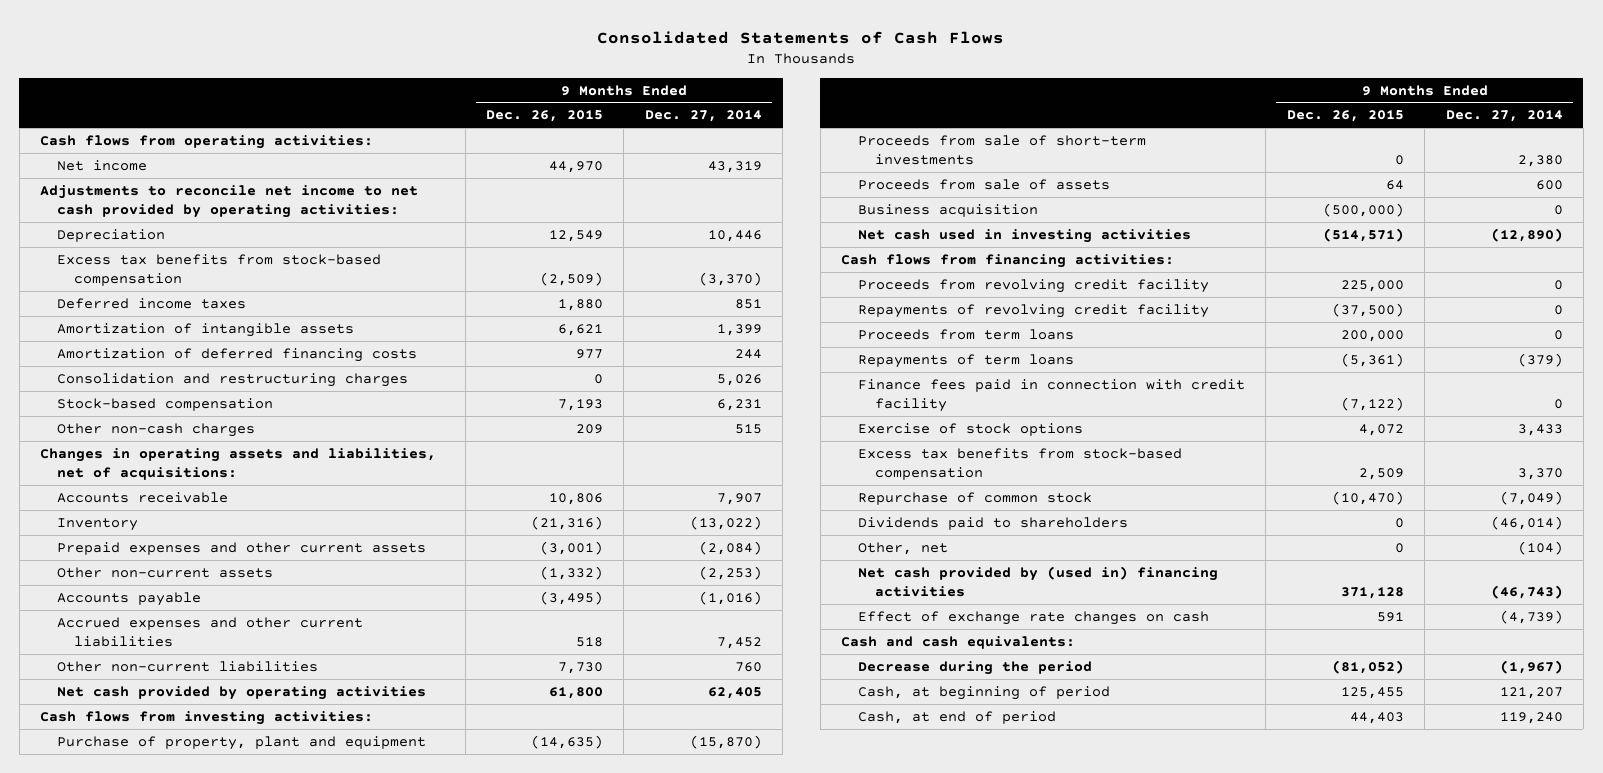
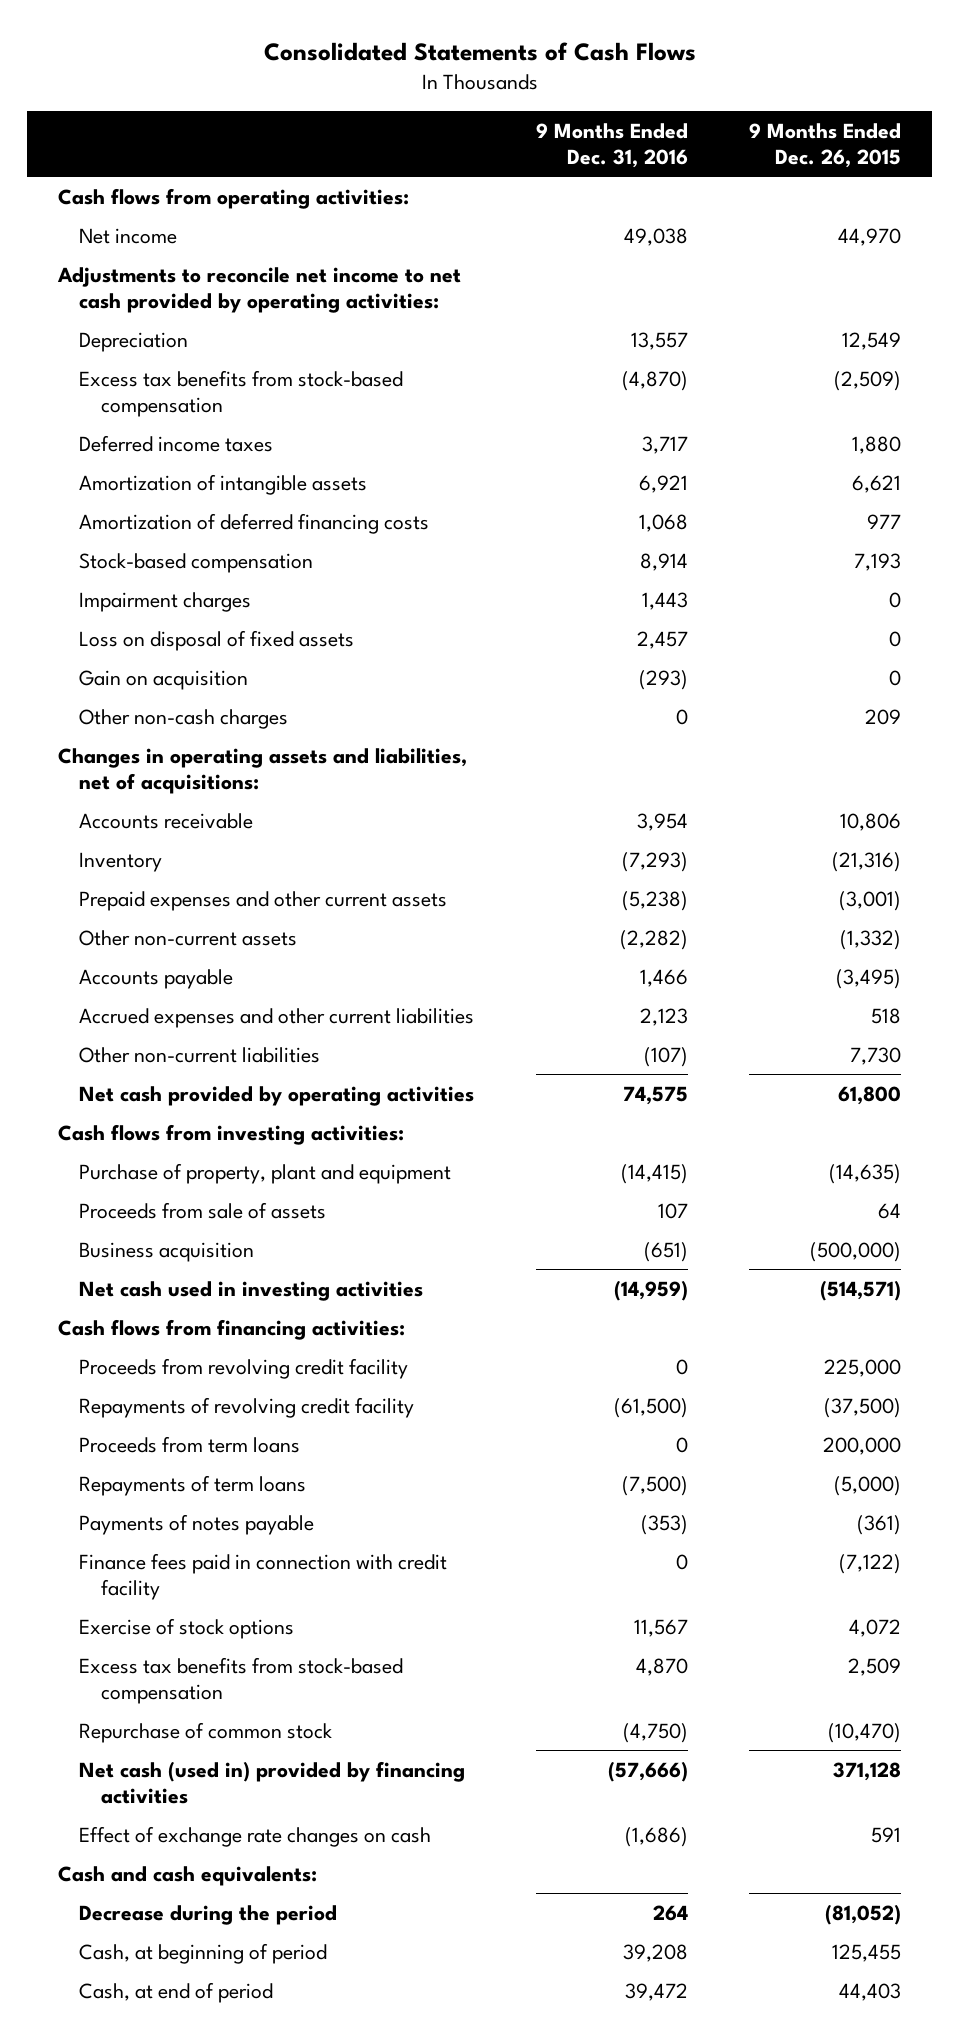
[644,110,762,123] Dec. 27, 2014 -> none
none -> [535,122,688,168] 9 Months Ended Dec. 31, 2016
[57,372,409,387] Consolidation and restructuring charges -> none
none -> [79,591,252,612] Impairment charges
none -> [79,629,355,651] Loss on disposal of fixed assets
none -> [79,669,249,690] Gain on acquisition
[858,134,1147,165] Proceeds from sale of short-term investments -> none
[1340,352,1404,367] (5,361) -> [834,1475,902,1496] (5,000)
none -> [79,1513,315,1535] Payments of notes payable
[858,516,1129,530] Dividends paid to shareholders -> none
[858,541,949,555] Other, net -> none
[858,565,1219,597] Net cash provided by (used in) financing activities -> [79,1760,466,1804] Net cash (used in) provided by financing activities

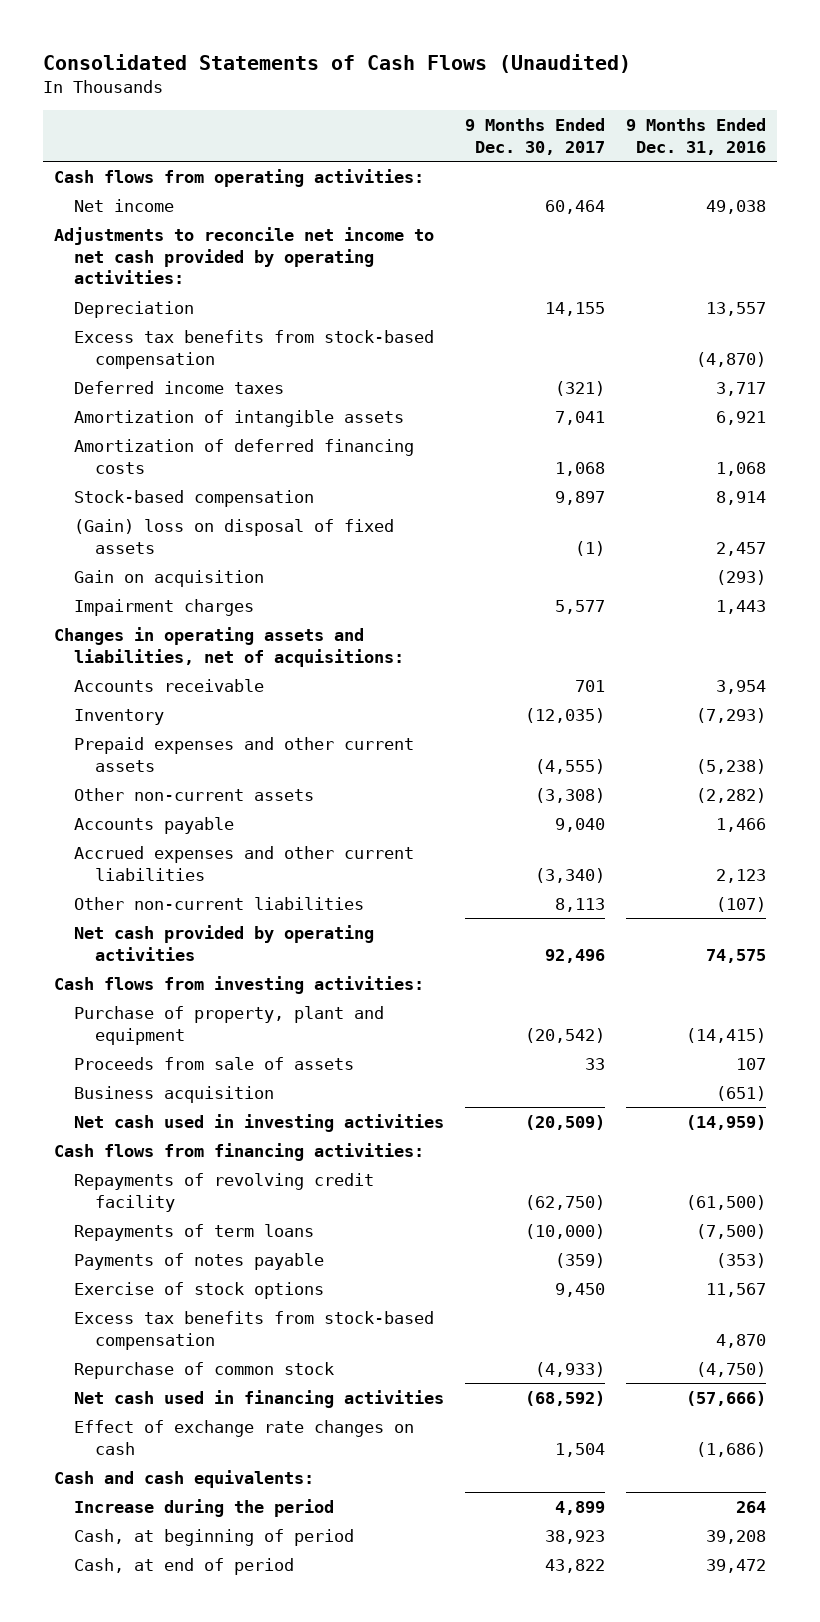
[263,42,696,62] Consolidated Statements of Cash Flows -> [43,54,632,74] Consolidated Statements of Cash Flows (Unaudited)
[749,122,902,168] 9 Months Ended Dec. 26, 2015 -> none
none -> [465,118,606,156] 9 Months Ended Dec. 30, 2017
[79,629,355,651] Loss on disposal of fixed assets -> [74,518,395,554] (Gain) loss on disposal of fixed assets
[79,708,289,729] Other non-cash charges -> none
[79,591,252,612] Impairment charges -> [74,598,255,616] Impairment charges
[79,1357,409,1379] Proceeds from revolving credit facility -> none
[79,1435,301,1453] Proceeds from term loans -> none
[79,1552,448,1600] Finance fees paid in connection with credit facility -> none
[79,1760,466,1804] Net cash (used in) provided by financing activities -> [74,1389,445,1408] Net cash used in financing activities
[79,1904,338,1925] Decrease during the period -> [74,1498,335,1517] Increase during the period

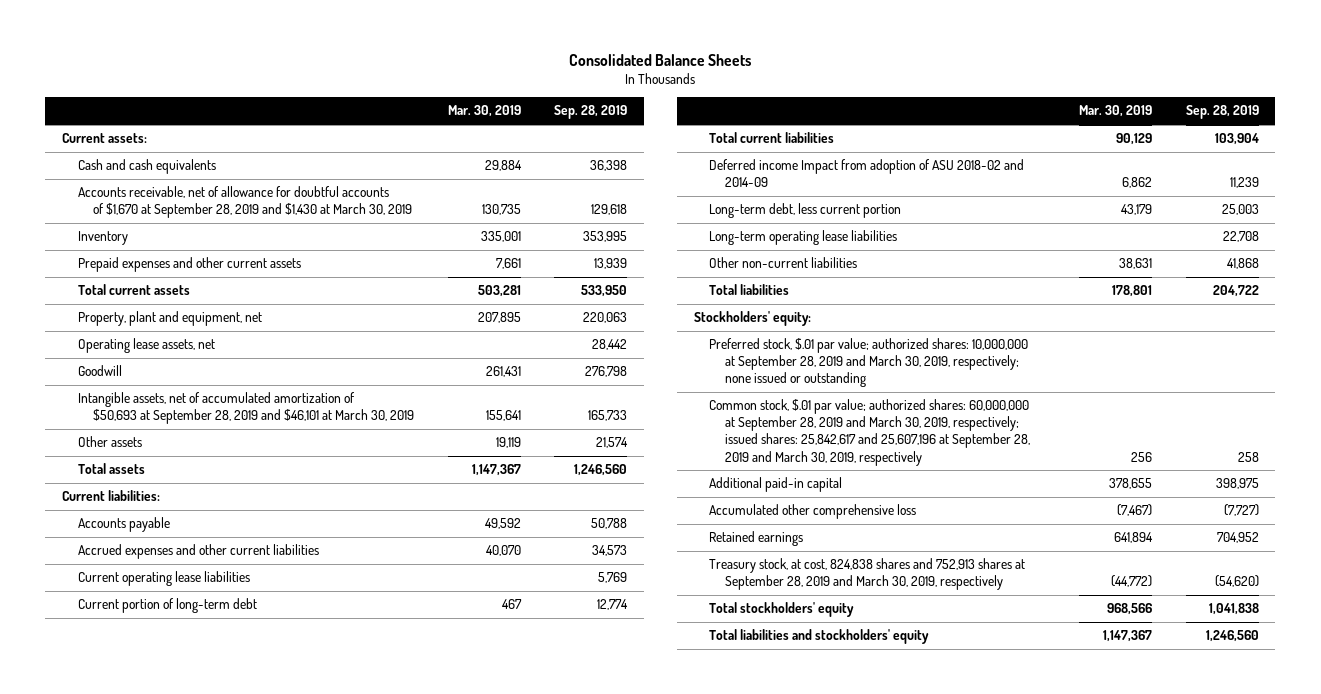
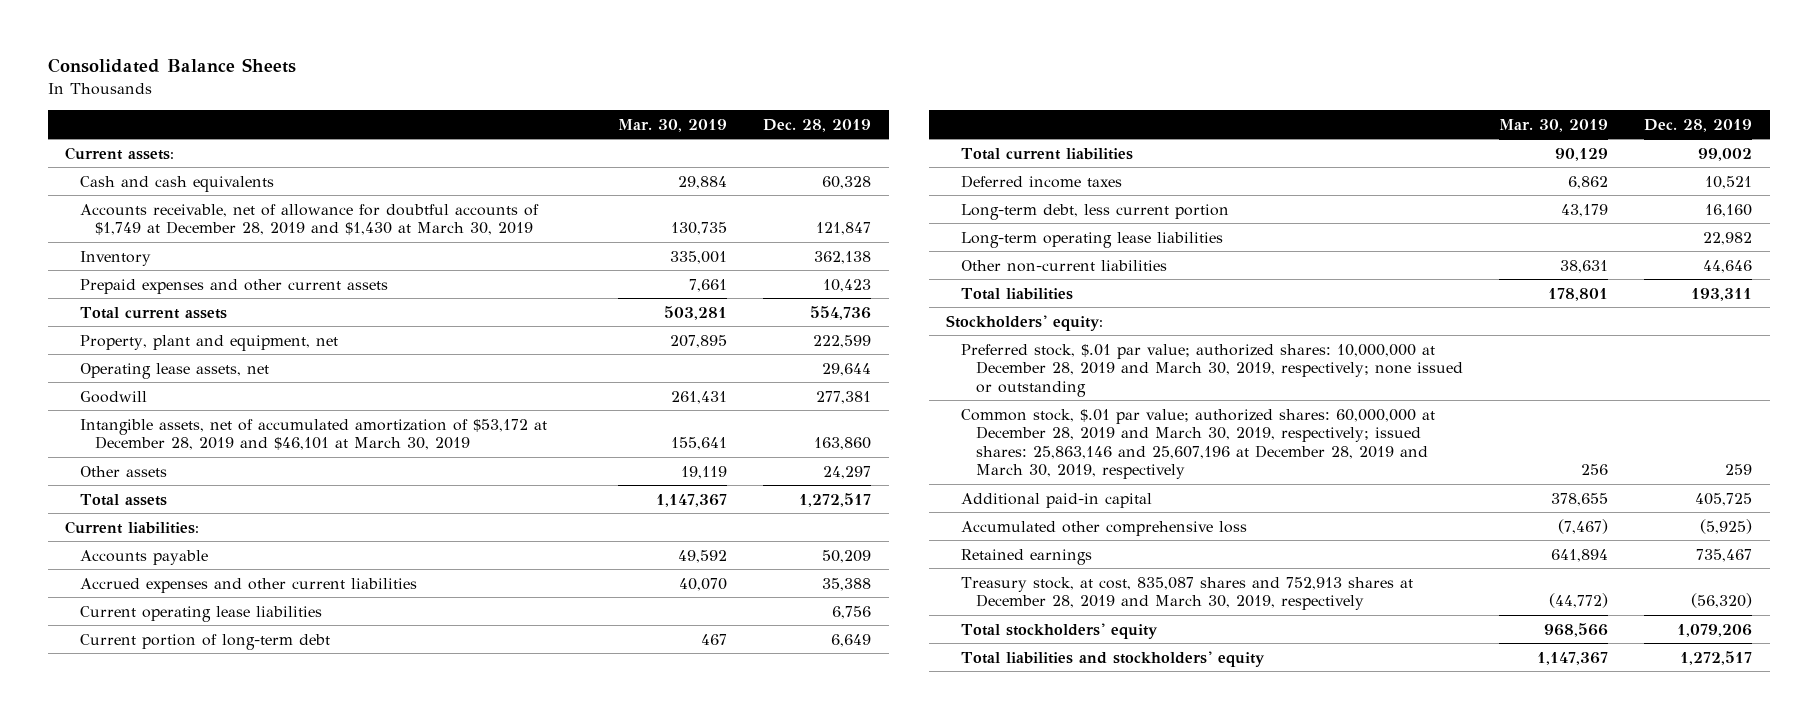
[554,105,628,120] Sep. 28, 2019 -> none
none -> [762,118,871,132] Dec. 28, 2019
[77,186,413,219] Accounts receivable, net of allowance for doubtful accounts of $1,670 at September 28, 2019 and $1,430 at March 30, 2019 -> [80,203,540,236] Accounts receivable, net of allowance for doubtful accounts of $1,749 at December 28, 2019 and $1,430 at March 30, 2019
[77,392,415,425] Intangible assets, net of accumulated amortization of $50,693 at September 28, 2019 and $46,101 at March 30, 2019 -> [80,418,548,451] Intangible assets, net of accumulated amortization of $53,172 at December 28, 2019 and $46,101 at March 30, 2019
[709,159,1025,188] Deferred income Impact from adoption of ASU 2018-02 and 2014-09 -> [961,174,1123,188] Deferred income taxes
[709,338,1029,388] Preferred stock, $.01 par value; authorized shares: 10,000,000 at September 28, 2019 and March 30, 2019, respectively; none issued or outstanding -> [961,343,1464,397] Preferred stock, $.01 par value; authorized shares: 10,000,000 at December 28, 2019 and March 30, 2019, respectively; none issued or outstanding
[709,399,1031,466] Common stock, $.01 par value; authorized shares: 60,000,000 at September 28, 2019 and March 30, 2019, respectively; issued shares: 25,842,617 and 25,607,196 at September 28, 2019 and March 30, 2019, respectively -> [961,408,1436,480] Common stock, $.01 par value; authorized shares: 60,000,000 at December 28, 2019 and March 30, 2019, respectively; issued shares: 25,863,146 and 25,607,196 at December 28, 2019 and March 30, 2019, respectively
[709,558,1026,591] Treasury stock, at cost, 824,838 shares and 752,913 shares at September 28, 2019 and March 30, 2019, respectively -> [961,576,1414,611] Treasury stock, at cost, 835,087 shares and 752,913 shares at December 28, 2019 and March 30, 2019, respectively

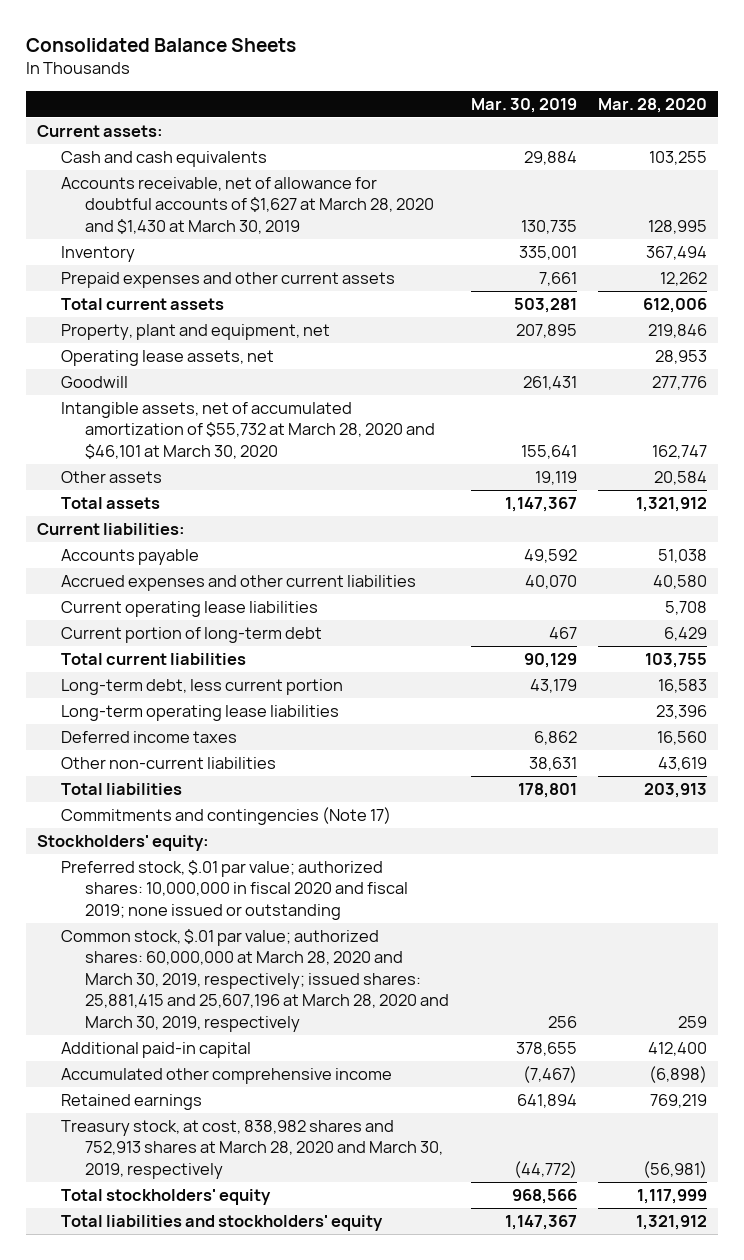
[762,118,871,132] Dec. 28, 2019 -> none
none -> [598,97,708,113] Mar. 28, 2020
[80,203,540,236] Accounts receivable, net of allowance for doubtful accounts of $1,749 at December 28, 2019 and $1,430 at March 30, 2019 -> [60,176,434,234] Accounts receivable, net of allowance for doubtful accounts of $1,627 at March 28, 2020 and $1,430 at March 30, 2019
[80,418,548,451] Intangible assets, net of accumulated amortization of $53,172 at December 28, 2019 and $46,101 at March 30, 2019 -> [60,401,435,459] Intangible assets, net of accumulated amortization of $55,732 at March 28, 2020 and $46,101 at March 30, 2020
[961,174,1123,188] Deferred income taxes -> [60,730,237,743] Deferred income taxes
none -> [60,806,391,825] Commitments and contingencies (Note 17)
[961,343,1464,397] Preferred stock, $.01 par value; authorized shares: 10,000,000 at December 28, 2019 and March 30, 2019, respectively; none issued or outstanding -> [60,859,408,920] Preferred stock, $.01 par value; authorized shares: 10,000,000 in fiscal 2020 and fiscal 2019; none issued or outstanding
[961,408,1436,480] Common stock, $.01 par value; authorized shares: 60,000,000 at December 28, 2019 and March 30, 2019, respectively; issued shares: 25,863,146 and 25,607,196 at December 28, 2019 and March 30, 2019, respectively -> [60,928,449,1032] Common stock, $.01 par value; authorized shares: 60,000,000 at March 28, 2020 and March 30, 2019, respectively; issued shares: 25,881,415 and 25,607,196 at March 28, 2020 and March 30, 2019, respectively
[961,520,1248,536] Accumulated other comprehensive loss -> [60,1067,392,1084] Accumulated other comprehensive income
[961,576,1414,611] Treasury stock, at cost, 835,087 shares and 752,913 shares at December 28, 2019 and March 30, 2019, respectively -> [60,1119,443,1179] Treasury stock, at cost, 838,982 shares and 752,913 shares at March 28, 2020 and March 30, 2019, respectively

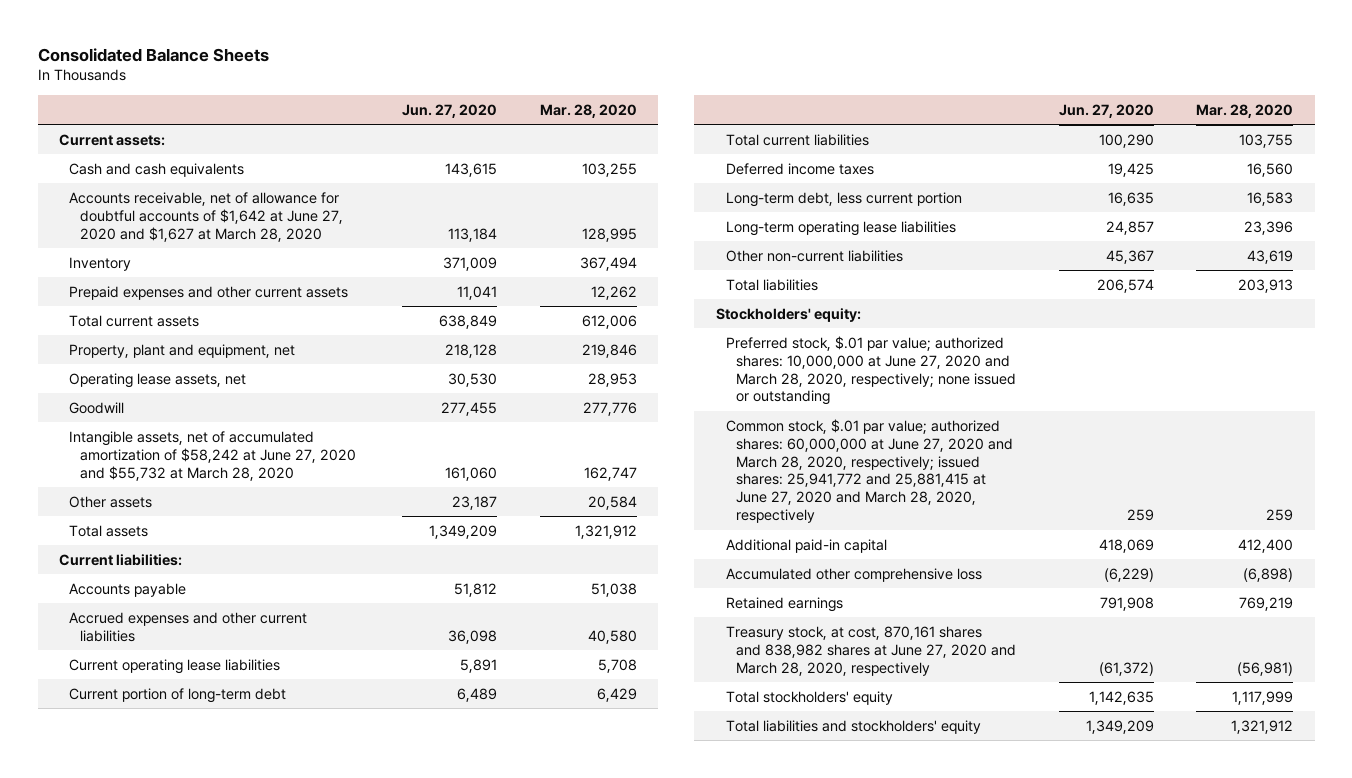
[470,97,577,113] Mar. 30, 2019 -> none
none -> [402,103,498,118] Jun. 27, 2020
[60,176,434,234] Accounts receivable, net of allowance for doubtful accounts of $1,627 at March 28, 2020 and $1,430 at March 30, 2019 -> [69,191,343,242] Accounts receivable, net of allowance for doubtful accounts of $1,642 at June 27, 2020 and $1,627 at March 28, 2020
[60,401,435,459] Intangible assets, net of accumulated amortization of $55,732 at March 28, 2020 and $46,101 at March 30, 2020 -> [69,430,356,481] Intangible assets, net of accumulated amortization of $58,242 at June 27, 2020 and $55,732 at March 28, 2020
[60,730,237,743] Deferred income taxes -> [726,162,875,175] Deferred income taxes
[60,806,391,825] Commitments and contingencies (Note 17) -> none
[60,859,408,920] Preferred stock, $.01 par value; authorized shares: 10,000,000 in fiscal 2020 and fiscal 2019; none issued or outstanding -> [726,335,1017,406] Preferred stock, $.01 par value; authorized shares: 10,000,000 at June 27, 2020 and March 28, 2020, respectively; none issued or outstanding
[60,928,449,1032] Common stock, $.01 par value; authorized shares: 60,000,000 at March 28, 2020 and March 30, 2019, respectively; issued shares: 25,881,415 and 25,607,196 at March 28, 2020 and March 30, 2019, respectively -> [726,418,1014,524] Common stock, $.01 par value; authorized shares: 60,000,000 at June 27, 2020 and March 28, 2020, respectively; issued shares: 25,941,772 and 25,881,415 at June 27, 2020 and March 28, 2020, respectively
[60,1067,392,1084] Accumulated other comprehensive income -> [726,567,983,582] Accumulated other comprehensive loss
[60,1119,443,1179] Treasury stock, at cost, 838,982 shares and 752,913 shares at March 28, 2020 and March 30, 2019, respectively -> [726,625,1017,676] Treasury stock, at cost, 870,161 shares and 838,982 shares at June 27, 2020 and March 28, 2020, respectively

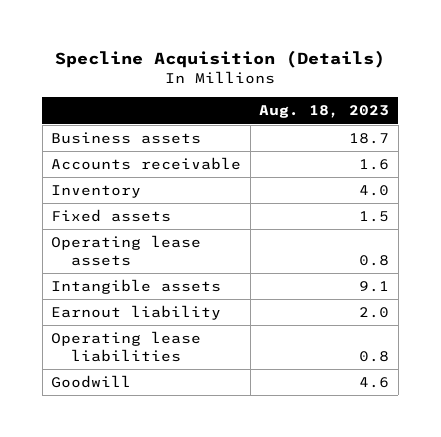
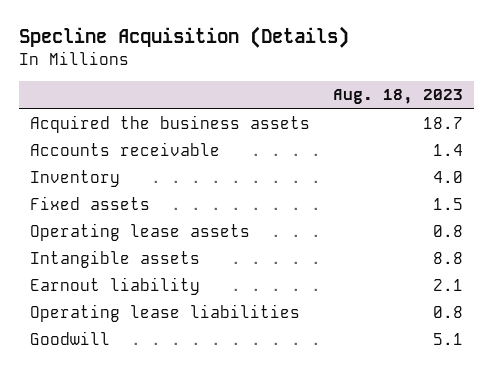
[51,132,202,145] Business assets -> [29,115,310,134] Acquired the business assets
[359,159,390,171] 1.6 -> [432,144,463,157] 1.4
[359,281,390,293] 9.1 -> [432,252,463,265] 8.8
[359,307,390,319] 2.0 -> [432,279,463,292] 2.1
[359,377,390,389] 4.6 -> [432,333,463,346] 5.1

